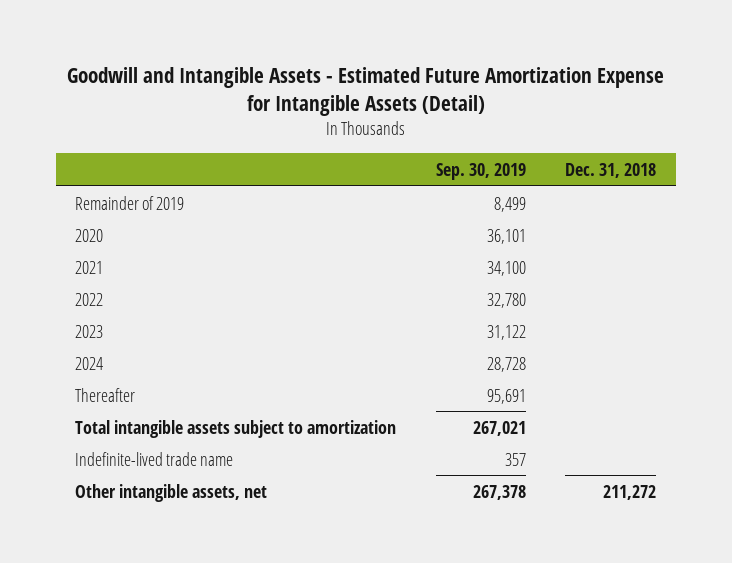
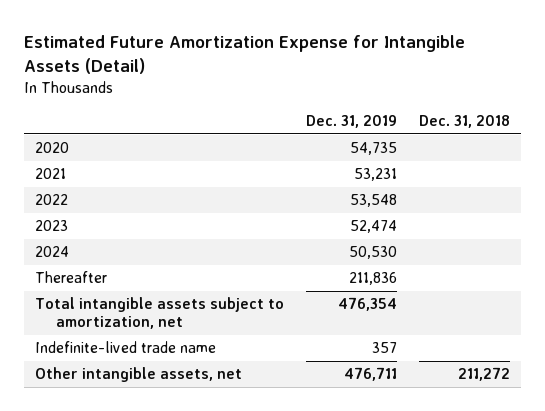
[66,67,664,117] Goodwill and Intangible Assets - Estimated Future Amortization Expense for Intangible Assets (Detail) -> [23,34,465,74] Estimated Future Amortization Expense for Intangible Assets (Detail)
[435,162,526,180] Sep. 30, 2019 -> none
none -> [305,115,397,129] Dec. 31, 2019
[75,195,185,210] Remainder of 2019 -> none
[75,419,397,438] Total intangible assets subject to amortization -> [34,297,284,330] Total intangible assets subject to amortization, net

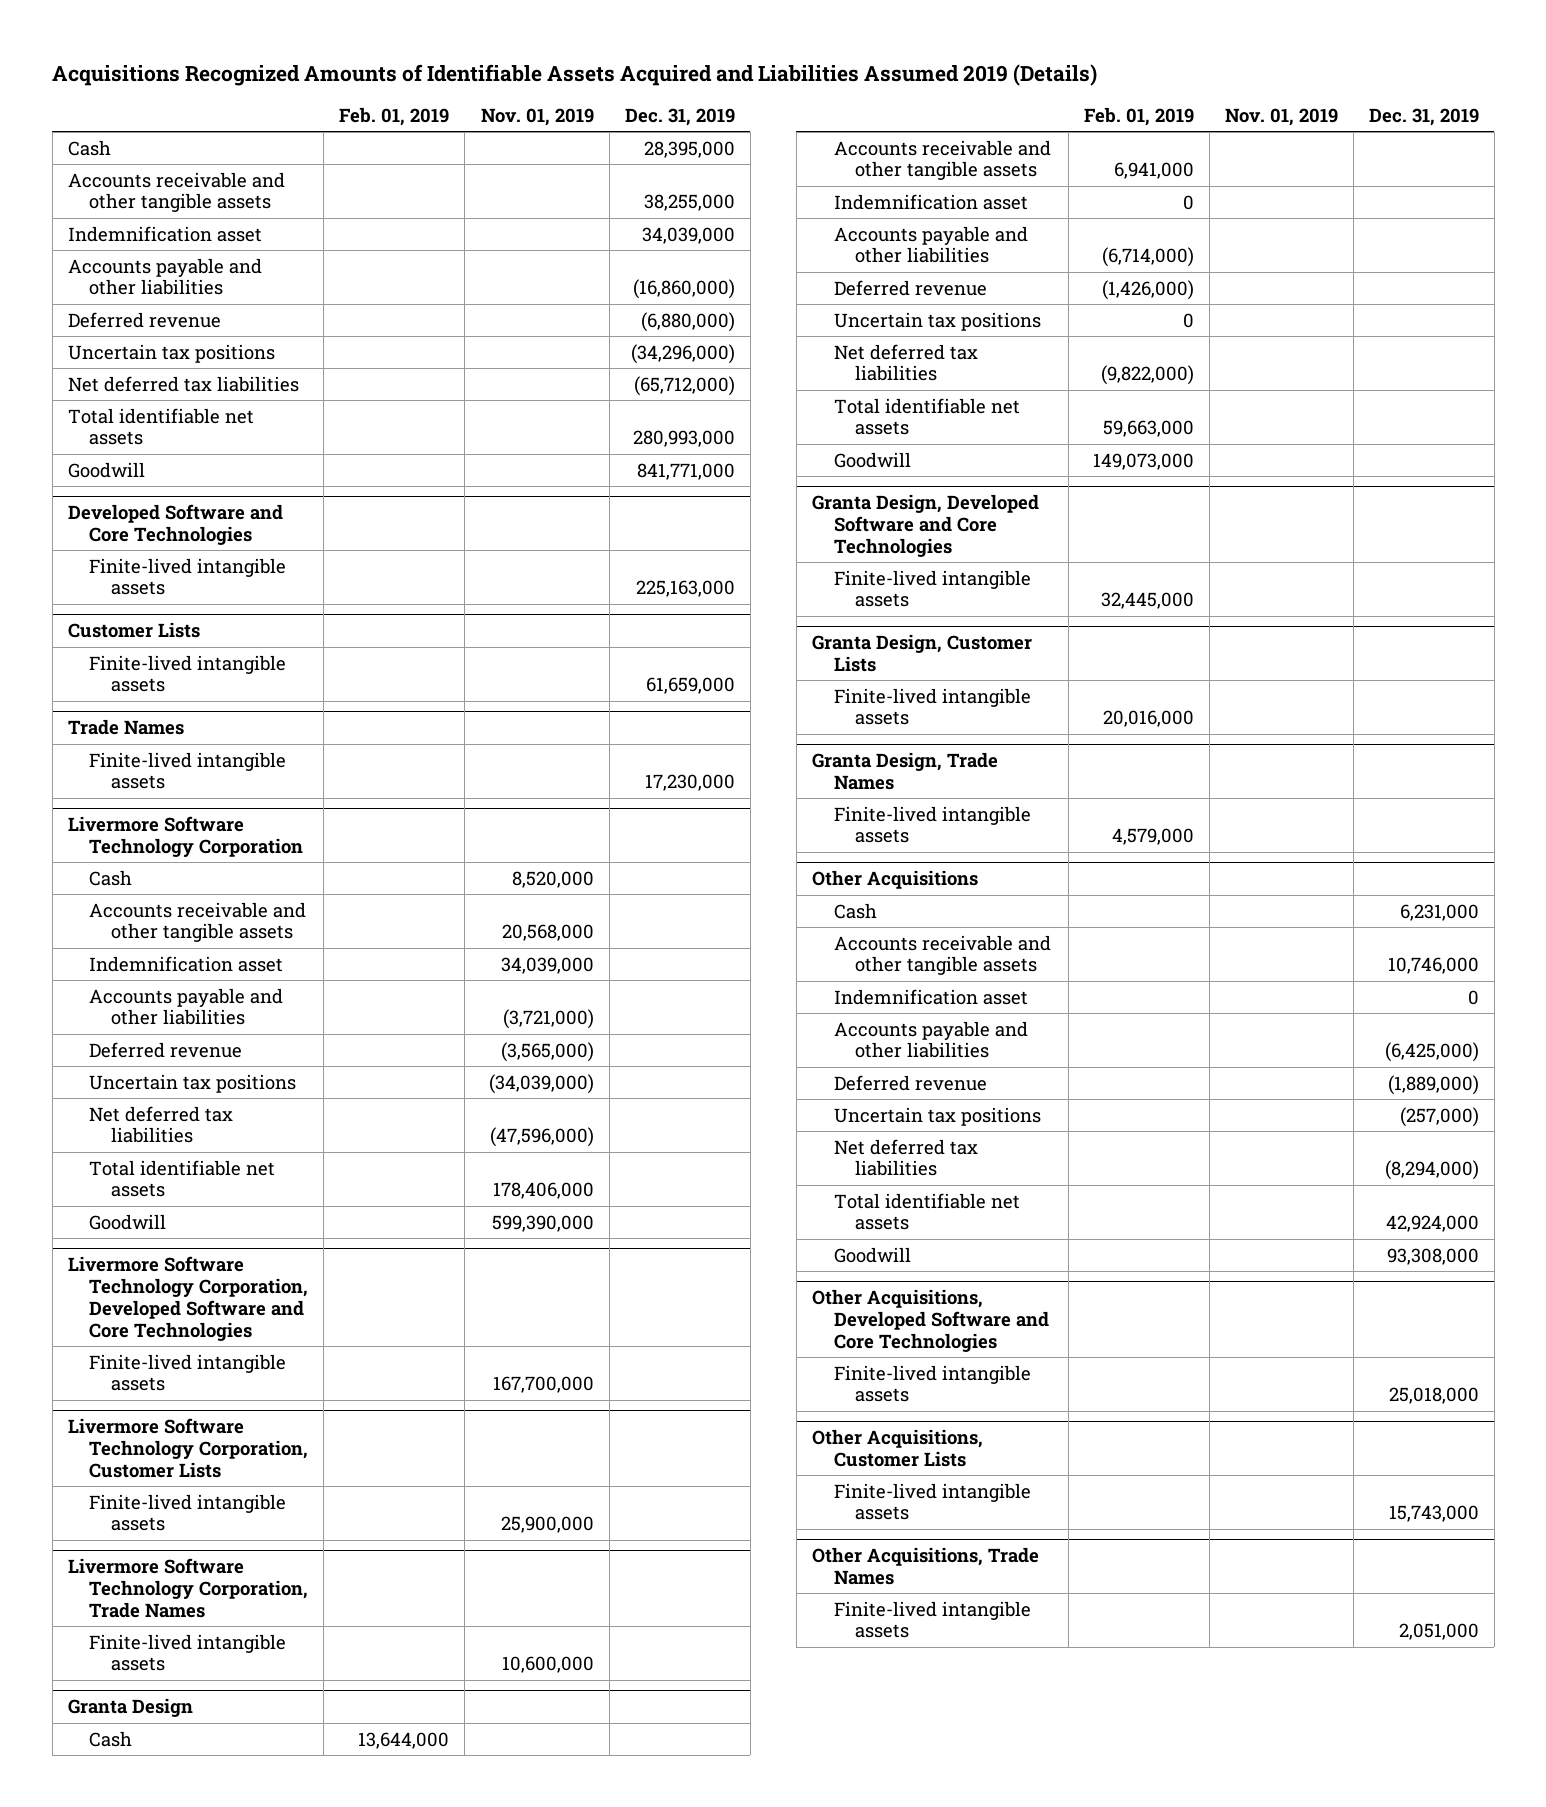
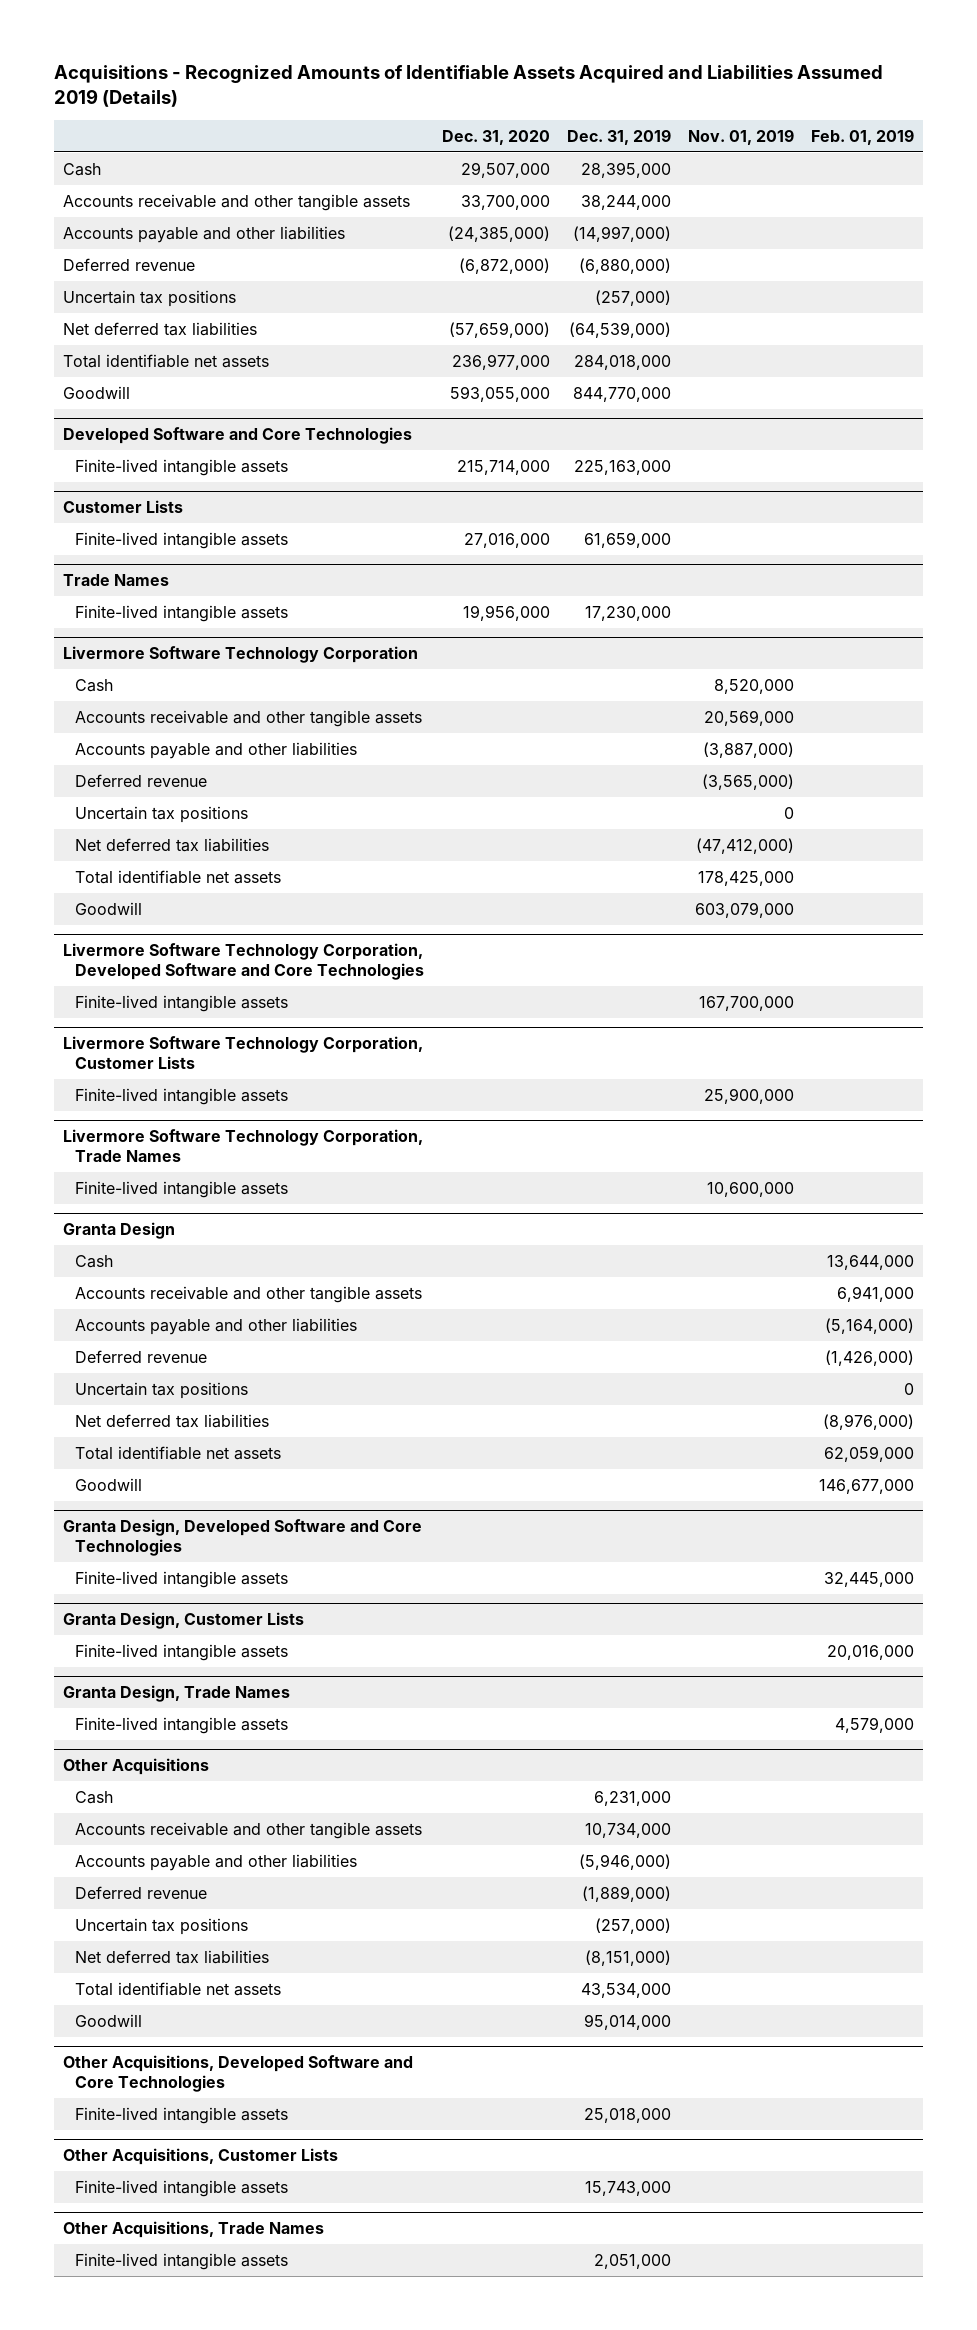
[52,63,1098,86] Acquisitions Recognized Amounts of Identifiable Assets Acquired and Liabilities Assumed 2019 (Details) -> [54,65,884,108] Acquisitions - Recognized Amounts of Identifiable Assets Acquired and Liabilities Assumed 2019 (Details)
none -> [441,129,550,145] Dec. 31, 2020
[67,225,262,242] Indemnification asset -> none
[643,194,735,212] 38,255,000 -> [580,194,671,210] 38,244,000
[632,279,735,300] (16,860,000) -> [572,225,671,242] (14,997,000)
[630,343,735,364] (34,296,000) -> [594,289,671,306] (257,000)
[633,375,735,396] (65,712,000) -> [568,321,671,338] (64,539,000)
[632,430,735,448] 280,993,000 -> [573,354,671,370] 284,018,000
[636,462,735,480] 841,771,000 -> [572,386,671,402] 844,770,000
[89,955,284,972] Indemnification asset -> none
[501,924,594,942] 20,568,000 -> [704,709,795,726] 20,569,000
[502,1009,594,1030] (3,721,000) -> [703,741,795,758] (3,887,000)
[488,1073,594,1094] (34,039,000) -> [784,806,795,819] 0
[489,1127,594,1148] (47,596,000) -> [696,837,795,854] (47,412,000)
[492,1182,594,1200] 178,406,000 -> [698,870,795,886] 178,425,000
[491,1214,594,1232] 599,390,000 -> [695,901,795,918] 603,079,000
[833,193,1028,210] Indemnification asset -> none
[1101,247,1194,268] (6,714,000) -> [825,1317,915,1334] (5,164,000)
[1100,365,1194,386] (9,822,000) -> [823,1413,915,1430] (8,976,000)
[1102,420,1194,438] 59,663,000 -> [824,1445,915,1462] 62,059,000
[1092,452,1194,470] 149,073,000 -> [819,1478,915,1494] 146,677,000
[833,988,1028,1005] Indemnification asset -> none
[1387,957,1479,975] 10,746,000 -> [584,1822,671,1838] 10,734,000
[1384,1042,1479,1063] (6,425,000) -> [578,1853,671,1870] (5,946,000)
[1384,1160,1479,1181] (8,294,000) -> [584,1949,671,1966] (8,151,000)
[1385,1215,1479,1233] 42,924,000 -> [580,1982,671,1998] 43,534,000
[1386,1247,1479,1265] 93,308,000 -> [583,2013,671,2030] 95,014,000

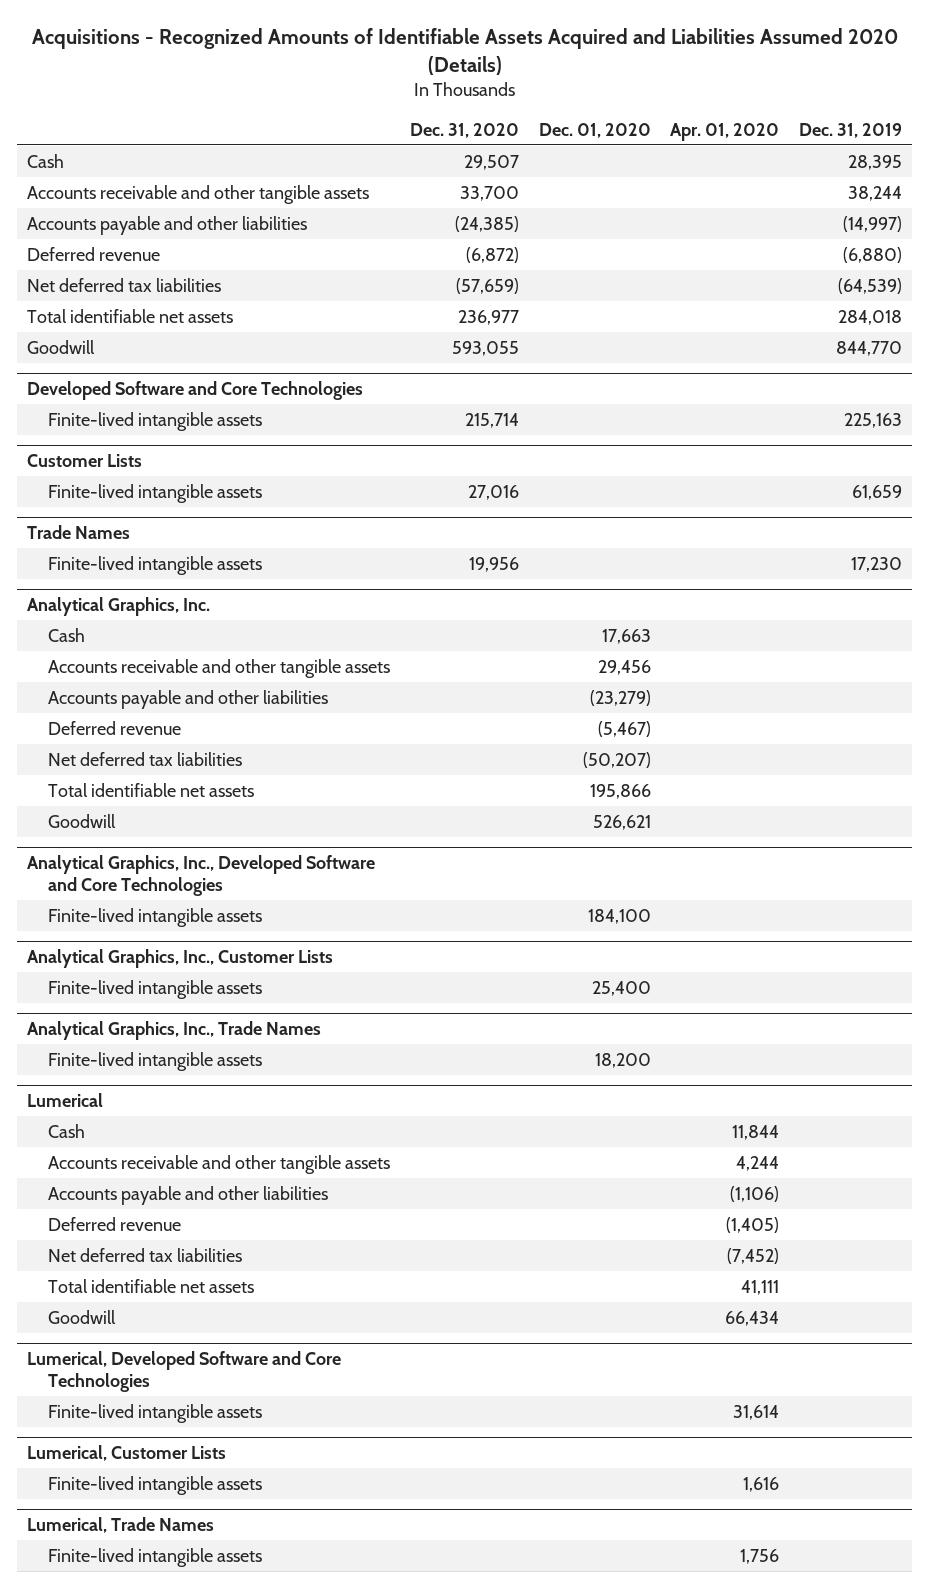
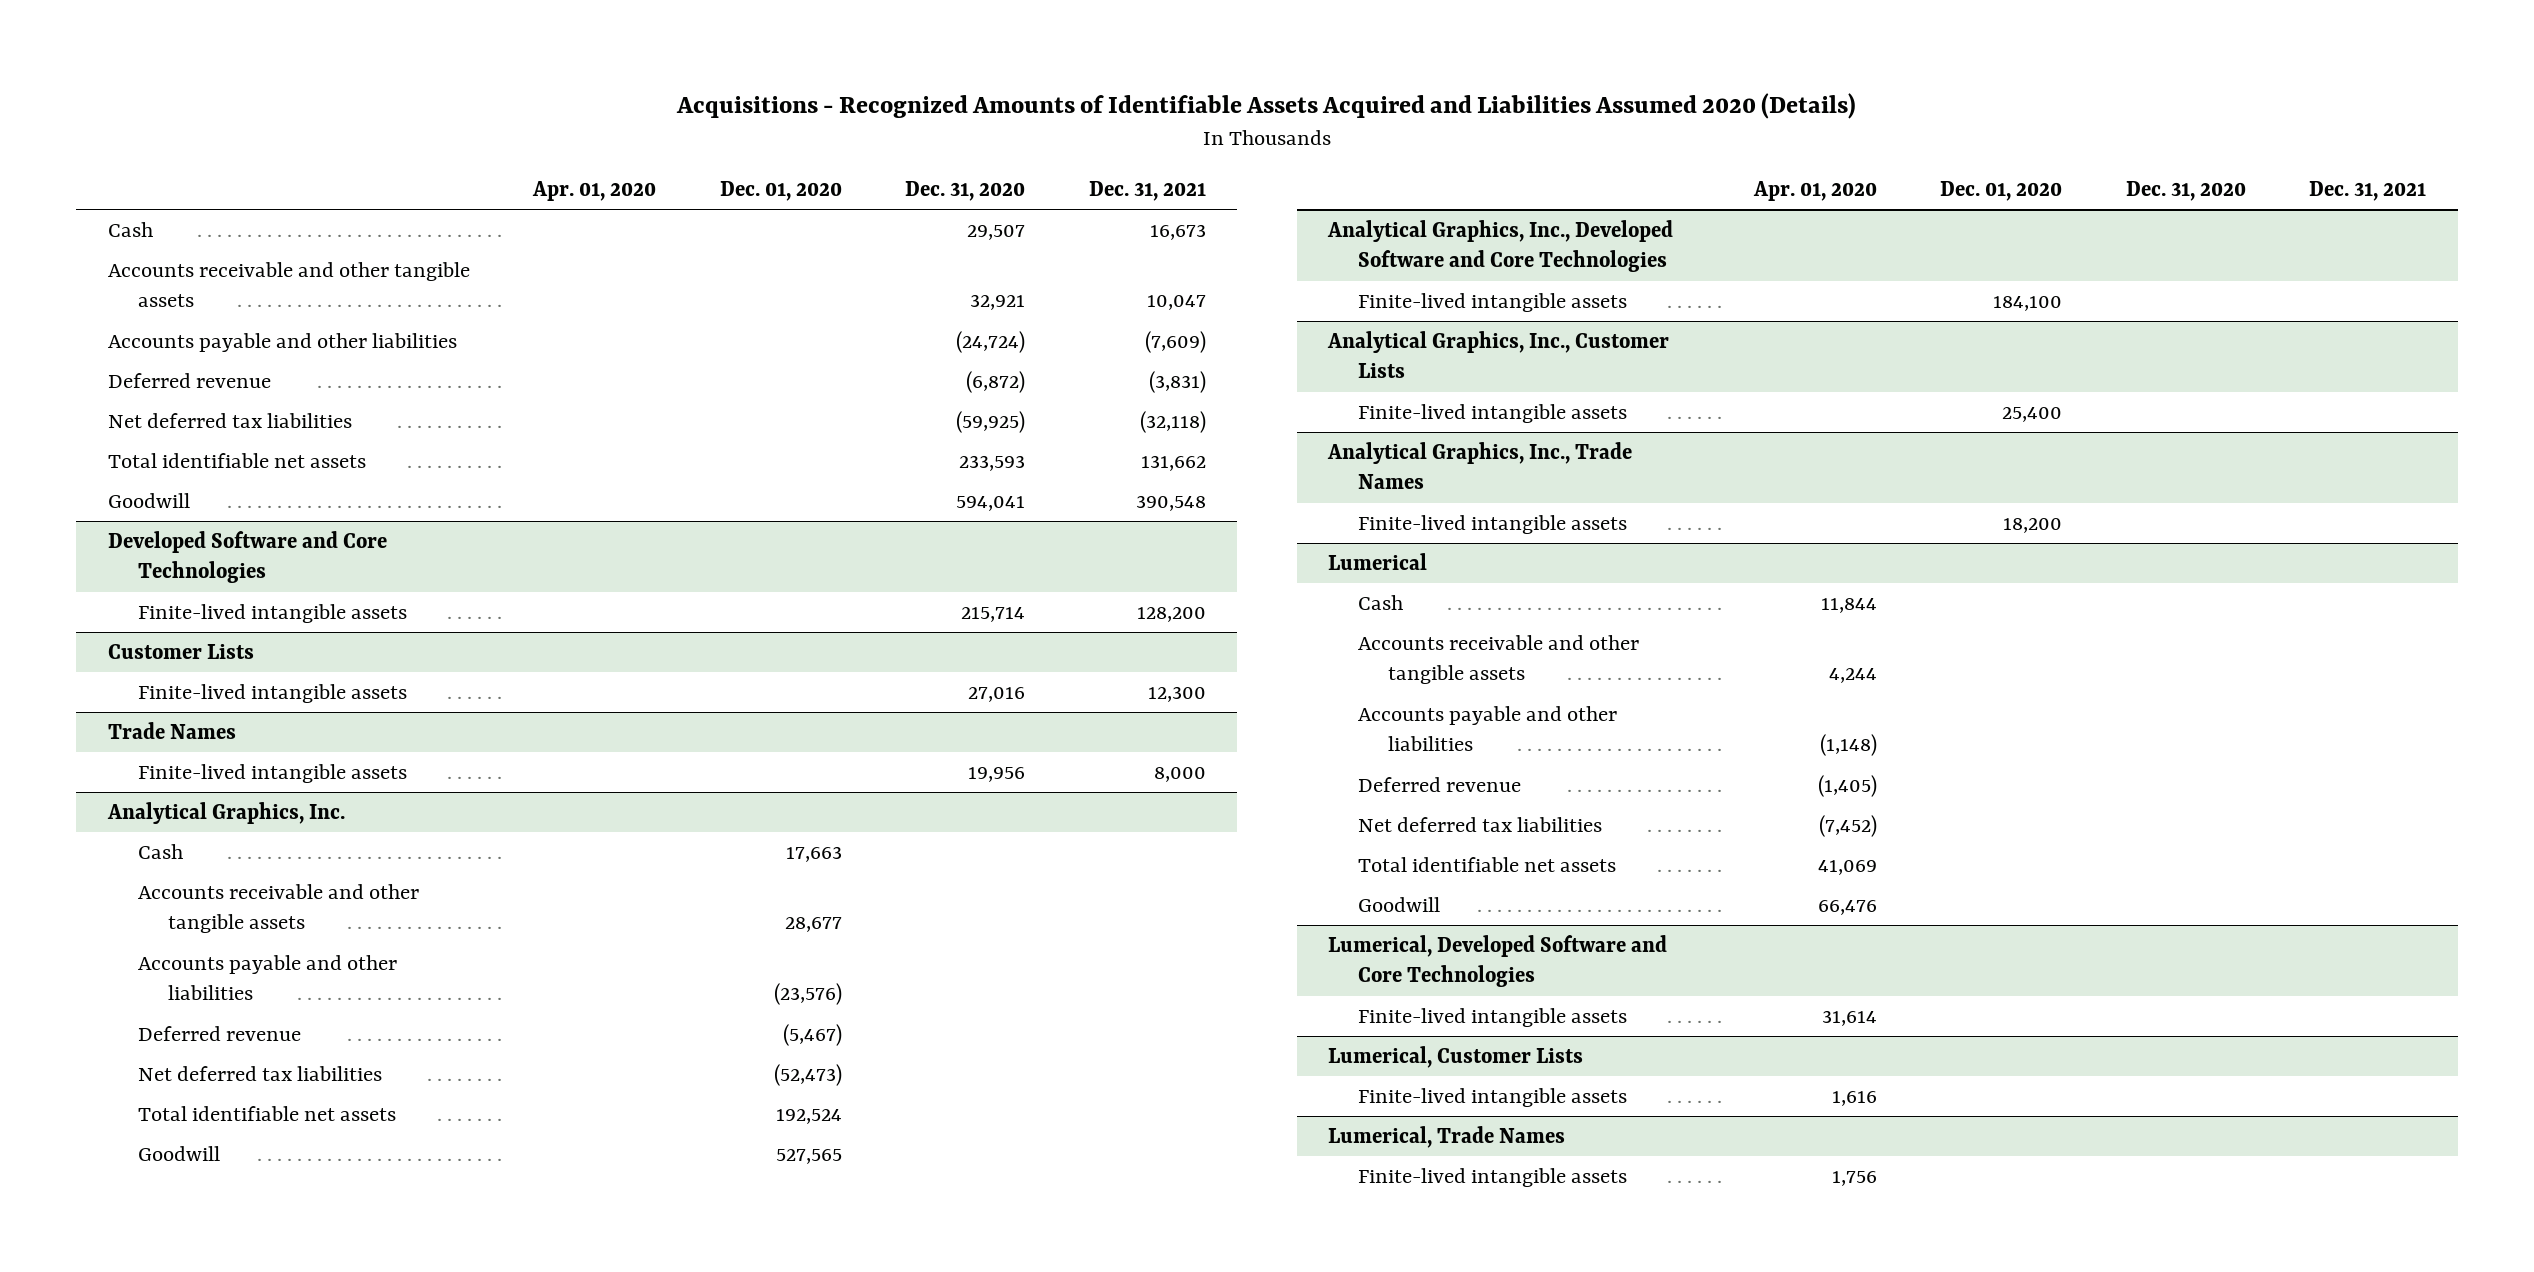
[799,122,903,138] Dec. 31, 2019 -> none
none -> [1088,181,1206,202] Dec. 31, 2021
[459,185,519,201] 33,700 -> [970,294,1026,311] 32,921
[454,215,519,232] (24,385) -> [956,330,1026,353] (24,724)
[455,277,519,294] (57,659) -> [956,410,1026,433] (59,925)
[457,309,519,325] 236,977 -> [959,454,1026,471] 233,593
[451,340,519,356] 593,055 -> [956,495,1026,511] 594,041
[597,659,651,675] 29,456 -> [784,917,842,933] 28,677
[589,689,651,706] (23,279) -> [773,983,842,1006] (23,576)
[582,751,651,768] (50,207) -> [773,1063,842,1086] (52,473)
[589,783,651,799] 195,866 -> [775,1108,842,1124] 192,524
[592,814,651,830] 526,621 -> [775,1148,842,1164] 527,565
[730,1185,780,1202] (1,106) -> [1819,734,1877,757] (1,148)
[741,1279,780,1295] 41,111 -> [1817,859,1877,875] 41,069
[725,1310,780,1326] 66,434 -> [1817,899,1877,915] 66,476

